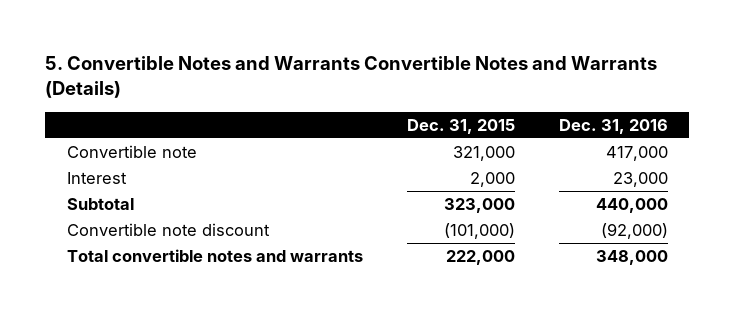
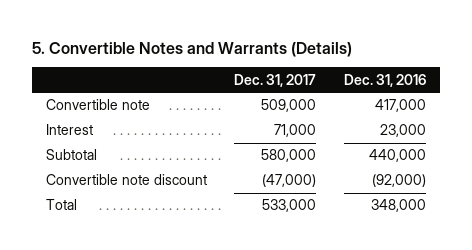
[44,56,657,99] 5. Convertible Notes and Warrants Convertible Notes and Warrants (Details) -> [31,41,352,57] 5. Convertible Notes and Warrants (Details)
[406,118,515,134] Dec. 31, 2015 -> none
none -> [234,73,317,87] Dec. 31, 2017
[66,248,363,262] Total convertible notes and warrants -> [45,199,77,211] Total

